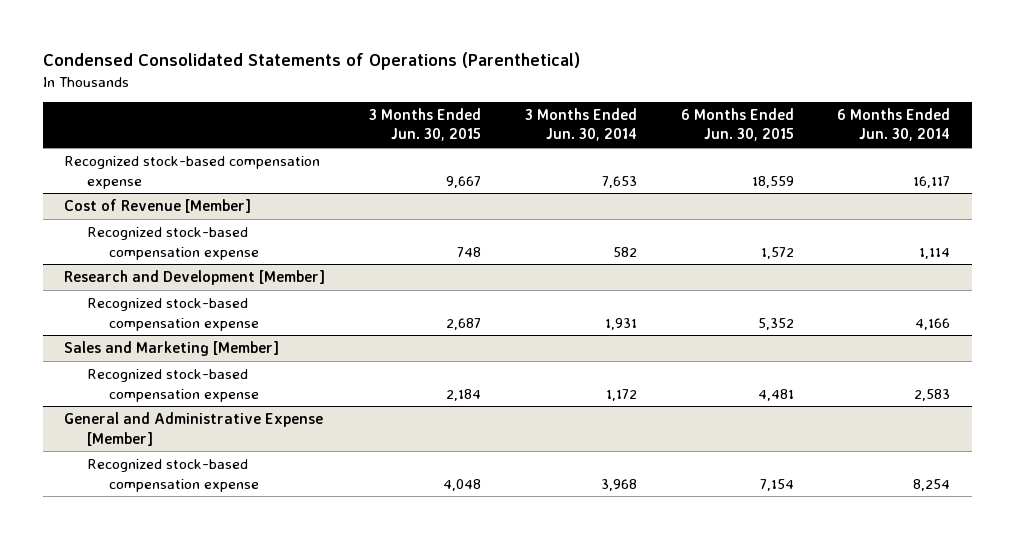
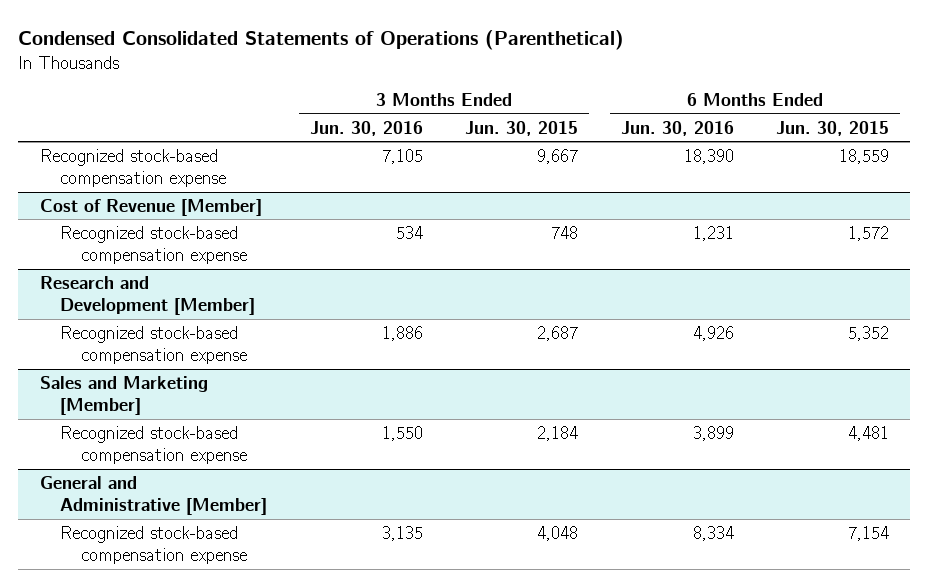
[524,108,637,142] 3 Months Ended Jun. 30, 2014 -> none
[837,108,951,142] 6 Months Ended Jun. 30, 2014 -> none
none -> [309,120,423,136] Jun. 30, 2016
none -> [620,120,734,136] Jun. 30, 2016
[64,412,324,446] General and Administrative Expense [Member] -> [39,475,268,516] General and Administrative [Member]

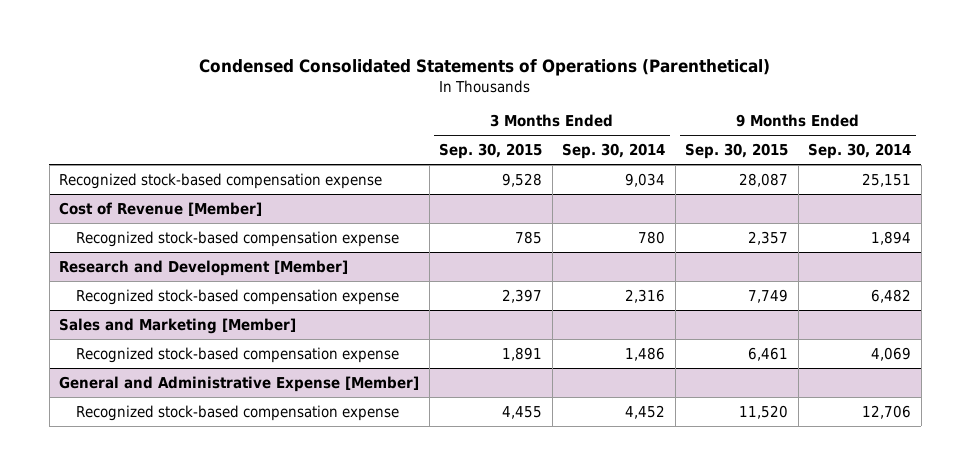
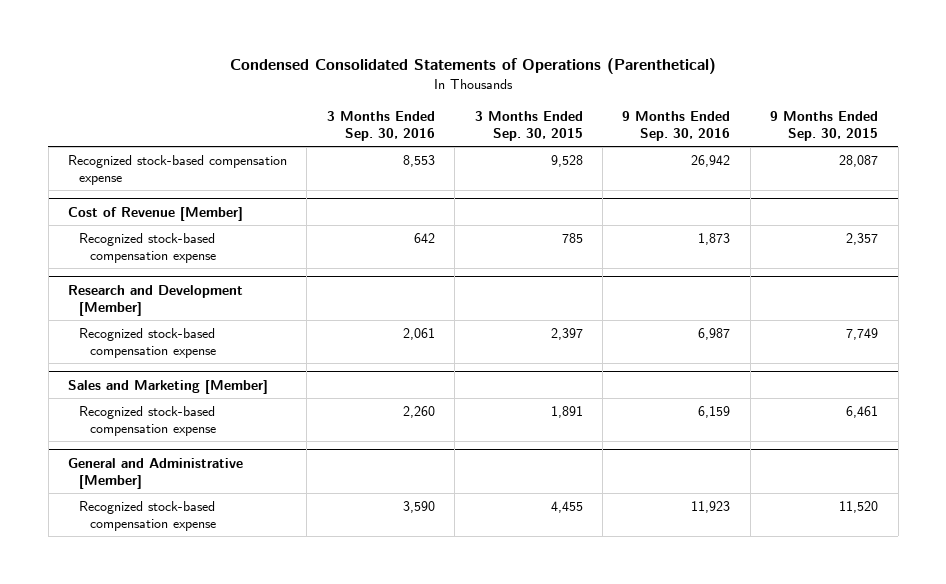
[562,143,666,160] Sep. 30, 2014 -> none
[808,143,912,160] Sep. 30, 2014 -> none
none -> [326,110,435,142] 3 Months Ended Sep. 30, 2016
none -> [622,110,731,142] 9 Months Ended Sep. 30, 2016
[59,375,420,392] General and Administrative Expense [Member] -> [67,457,243,489] General and Administrative [Member]

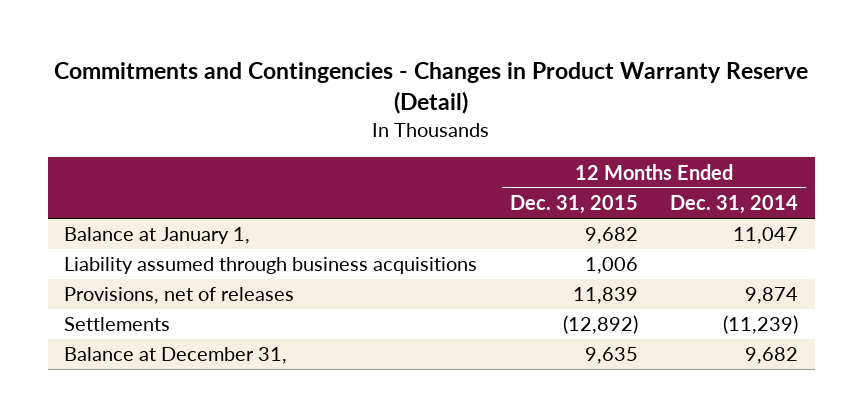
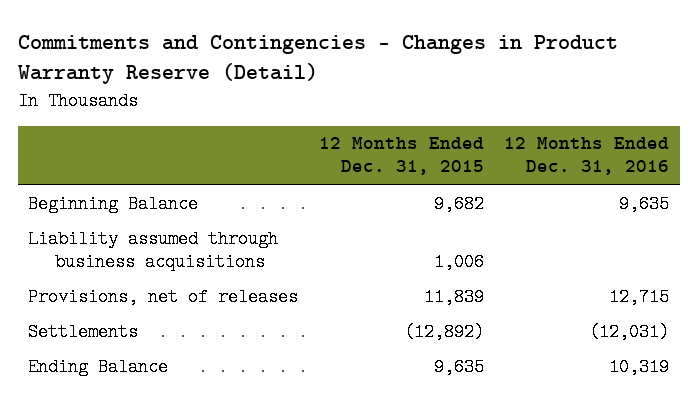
[670,195,799,215] Dec. 31, 2014 -> none
none -> [504,137,670,176] 12 Months Ended Dec. 31, 2016
[64,227,251,245] Balance at January 1, -> [28,194,199,213] Beginning Balance
[64,347,288,365] Balance at December 31, -> [28,357,169,376] Ending Balance

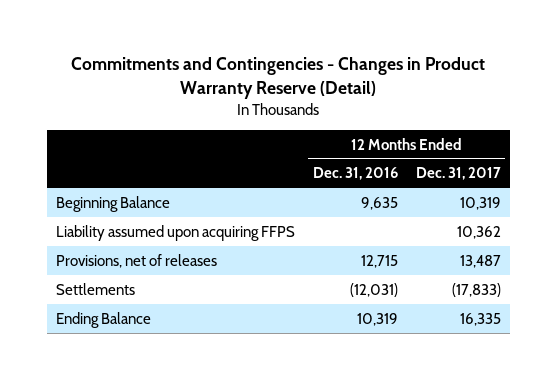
[318,137,484,176] 12 Months Ended Dec. 31, 2015 -> none
none -> [415,167,501,181] Dec. 31, 2017
[28,229,279,271] Liability assumed through business acquisitions -> [55,224,295,241] Liability assumed upon acquiring FFPS

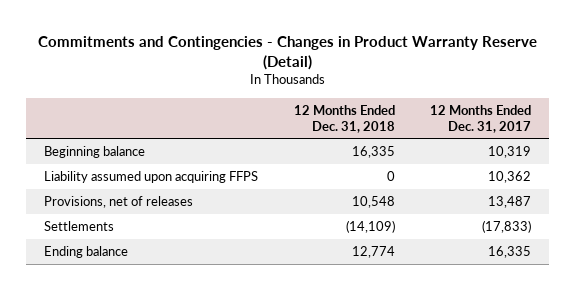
[312,167,398,181] Dec. 31, 2016 -> none
none -> [293,104,395,133] 12 Months Ended Dec. 31, 2018
[55,195,170,212] Beginning Balance -> [44,146,146,159] Beginning balance
[55,311,151,328] Ending Balance -> [44,246,129,259] Ending balance

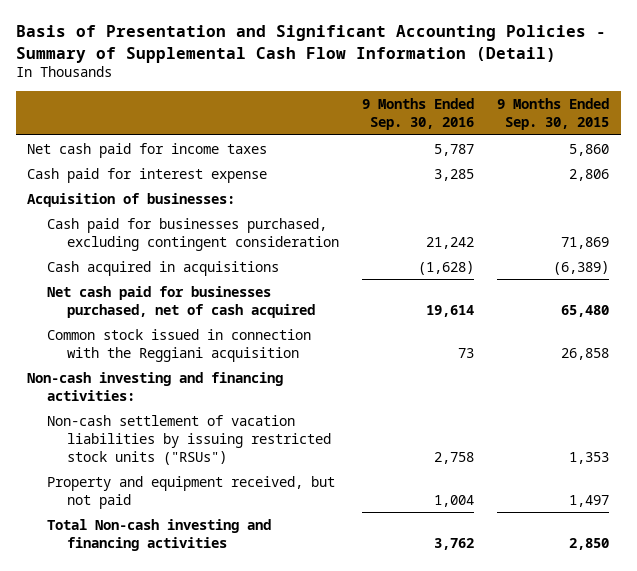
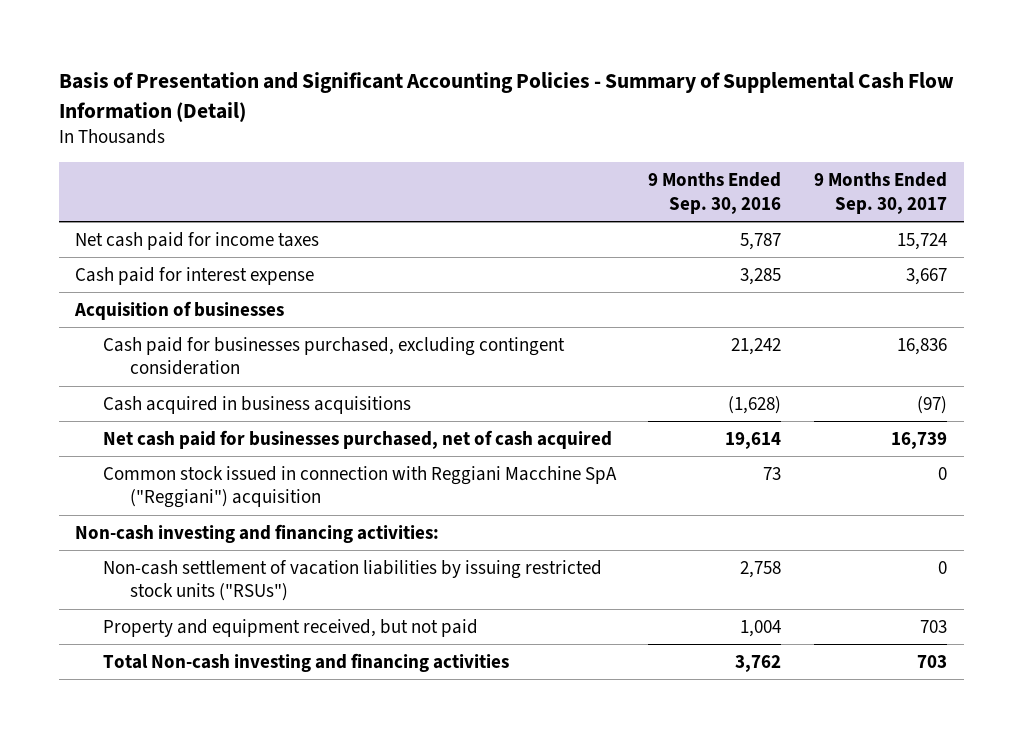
[497,97,610,130] 9 Months Ended Sep. 30, 2015 -> none
none -> [814,172,948,214] 9 Months Ended Sep. 30, 2017
[27,192,236,207] Acquisition of businesses: -> [74,300,285,320] Acquisition of businesses
[47,260,280,276] Cash acquired in acquisitions -> [102,395,411,414] Cash acquired in business acquisitions
[47,328,312,362] Common stock issued in connection with the Reggiani acquisition -> [102,465,617,509] Common stock issued in connection with Reggiani Macchine SpA ("Reggiani") acquisition

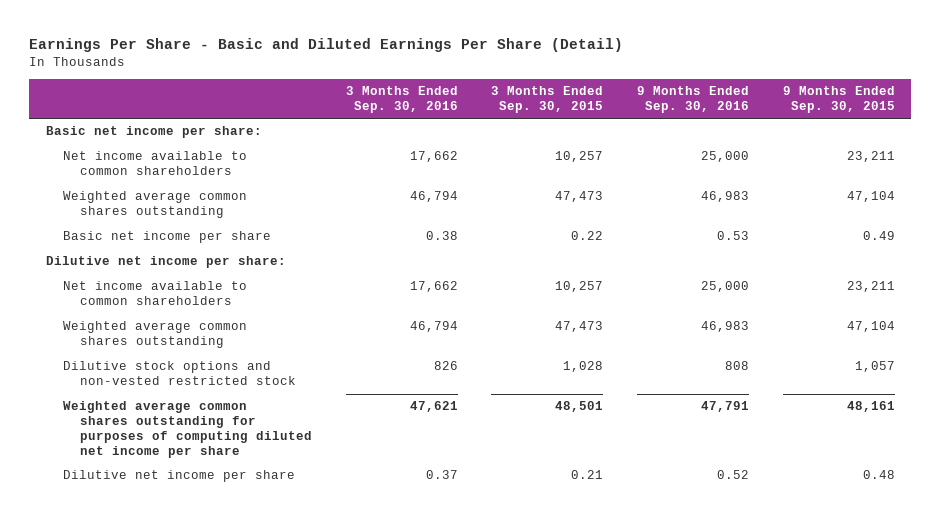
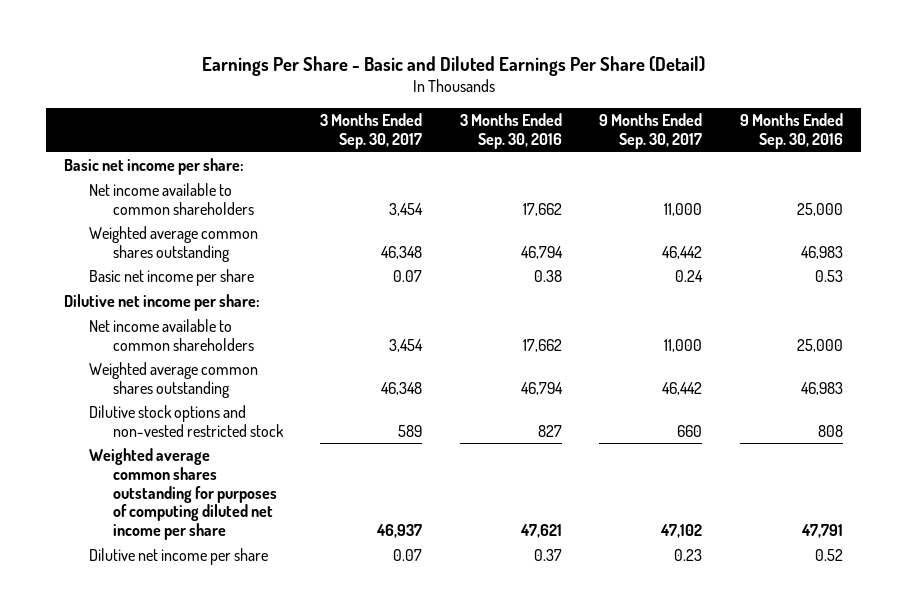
[491,86,604,113] 3 Months Ended Sep. 30, 2015 -> none
[782,86,895,113] 9 Months Ended Sep. 30, 2015 -> none
none -> [320,113,423,150] 3 Months Ended Sep. 30, 2017
none -> [599,113,703,150] 9 Months Ended Sep. 30, 2017
[433,361,458,371] 826 -> [537,424,562,437] 827

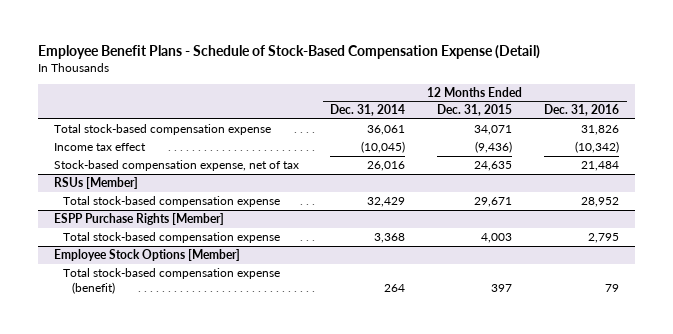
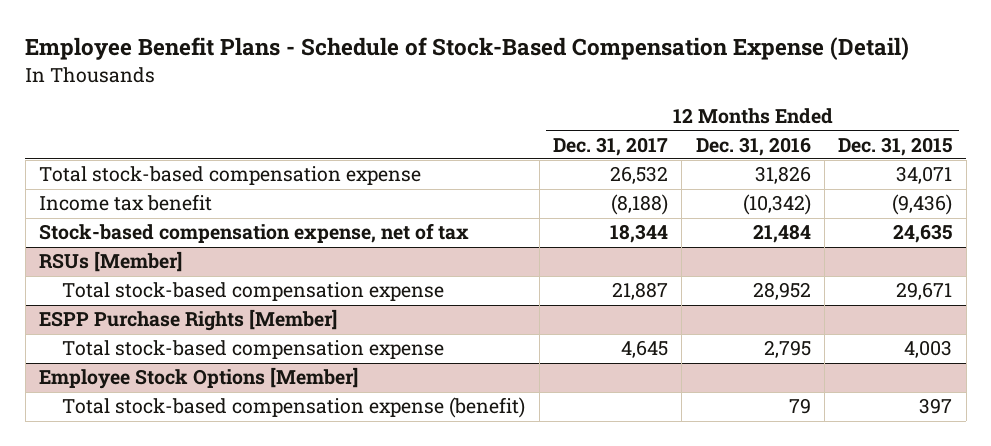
[330,104,406,117] Dec. 31, 2014 -> none
none -> [552,136,668,156] Dec. 31, 2017
[53,143,146,152] Income tax effect -> [38,194,212,212] Income tax benefit

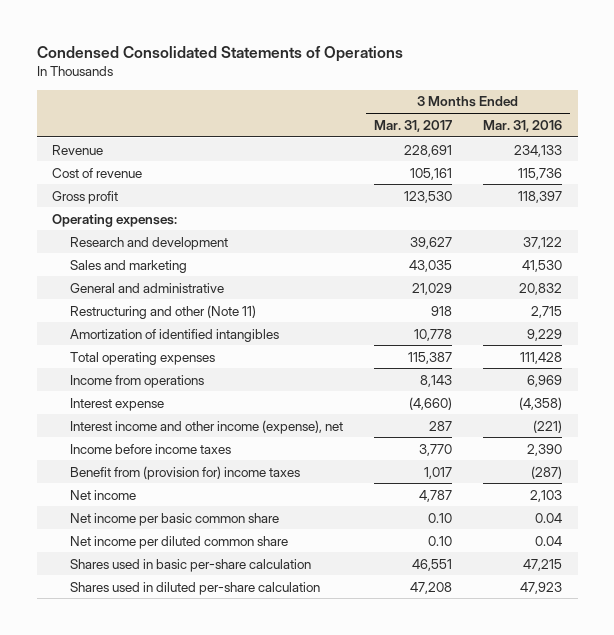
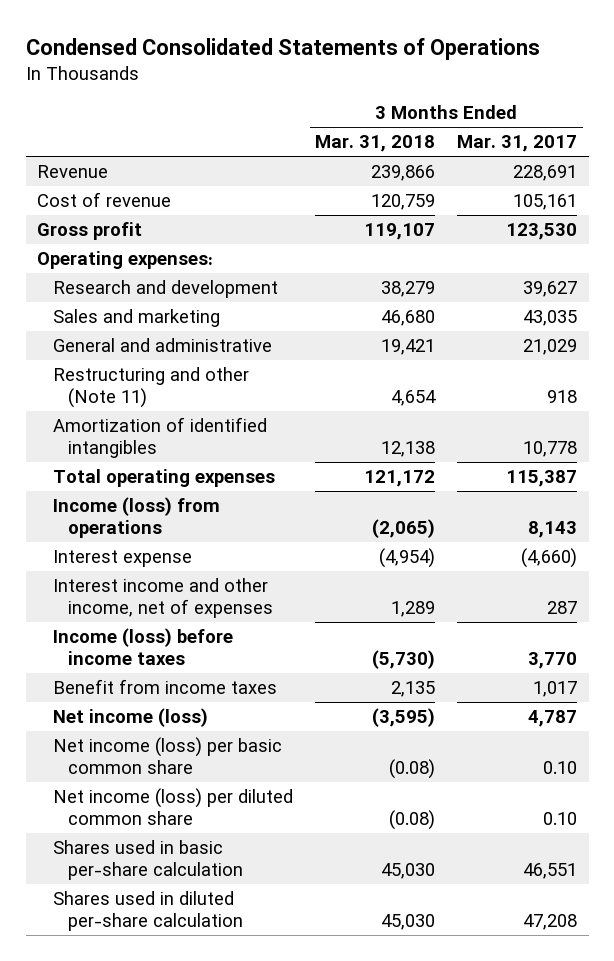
[483,119,563,132] Mar. 31, 2016 -> none
none -> [315,135,436,153] Mar. 31, 2018
[69,374,204,388] Income from operations -> [52,497,220,539] Income (loss) from operations
[69,419,343,434] Interest income and other income (expense), net -> [52,578,274,619] Interest income and other income, net of expenses
[69,443,231,454] Income before income taxes -> [52,628,233,666] Income (loss) before income taxes
[69,465,300,480] Benefit from (provision for) income taxes -> [52,679,277,695] Benefit from income taxes
[69,489,136,500] Net income -> [52,708,208,728] Net income (loss)
[69,512,279,526] Net income per basic common share -> [52,737,282,775] Net income (loss) per basic common share
[69,535,288,549] Net income per diluted common share -> [52,788,293,826] Net income (loss) per diluted common share

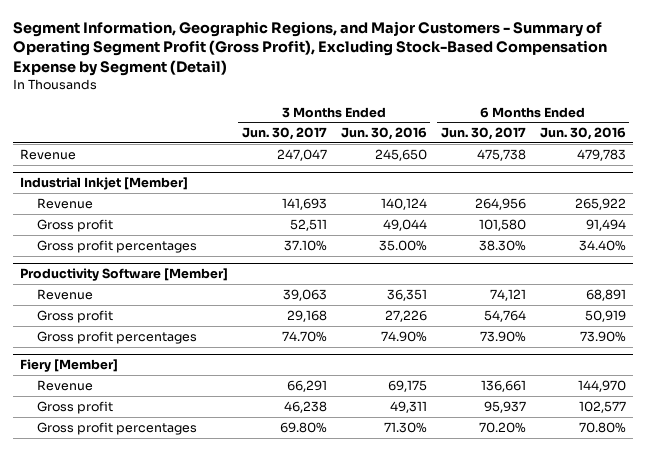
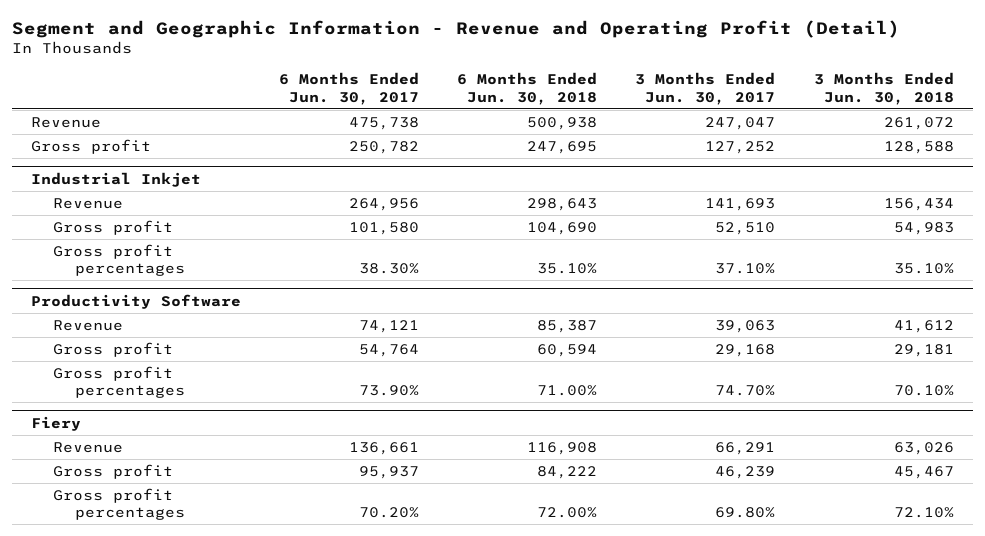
[13,20,608,76] Segment Information, Geographic Regions, and Major Customers - Summary of Operating Segment Profit (Gross Profit), Excluding Stock-Based Compensation Expense by Segment (Detail) -> [11,19,900,38] Segment and Geographic Information - Revenue and Operating Profit (Detail)
[340,127,427,141] Jun. 30, 2016 -> none
[539,127,626,141] Jun. 30, 2016 -> none
none -> [457,72,598,105] 6 Months Ended Jun. 30, 2018
none -> [813,72,954,105] 3 Months Ended Jun. 30, 2018
none -> [30,139,151,155] Gross profit
[19,177,188,191] Industrial Inkjet [Member] -> [30,171,201,187] Industrial Inkjet
[289,218,327,231] 52,511 -> [715,222,776,236] 52,510
[19,268,228,282] Productivity Software [Member] -> [30,293,241,309] Productivity Software
[19,359,118,373] Fiery [Member] -> [30,415,81,431] Fiery
[283,400,327,413] 46,238 -> [715,466,776,480] 46,239

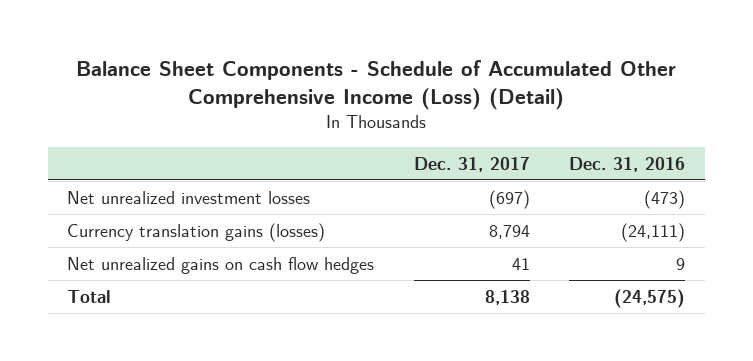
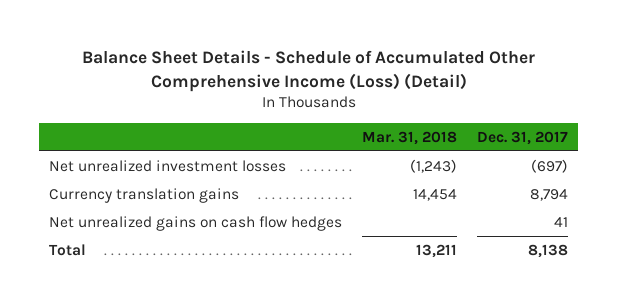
[76,59,677,110] Balance Sheet Components - Schedule of Accumulated Other Comprehensive Income (Loss) (Detail) -> [81,49,535,92] Balance Sheet Details - Schedule of Accumulated Other Comprehensive Income (Loss) (Detail)
[569,156,686,172] Dec. 31, 2016 -> none
none -> [362,130,458,145] Mar. 31, 2018
[67,222,326,242] Currency translation gains (losses) -> [48,187,239,203] Currency translation gains

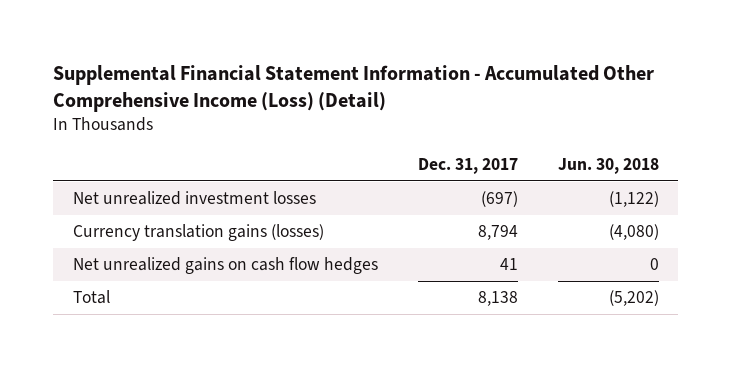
[81,49,535,92] Balance Sheet Details - Schedule of Accumulated Other Comprehensive Income (Loss) (Detail) -> [52,64,654,112] Supplemental Financial Statement Information - Accumulated Other Comprehensive Income (Loss) (Detail)
[362,130,458,145] Mar. 31, 2018 -> none
none -> [557,158,659,175] Jun. 30, 2018
[48,187,239,203] Currency translation gains -> [72,224,324,242] Currency translation gains (losses)

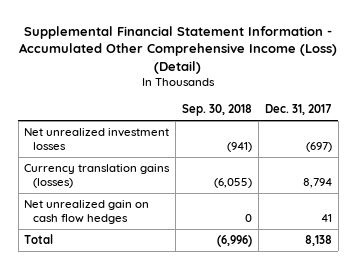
[557,158,659,175] Jun. 30, 2018 -> none
none -> [182,103,253,116] Sep. 30, 2018
[72,257,378,275] Net unrealized gains on cash flow hedges -> [24,200,150,224] Net unrealized gain on cash flow hedges

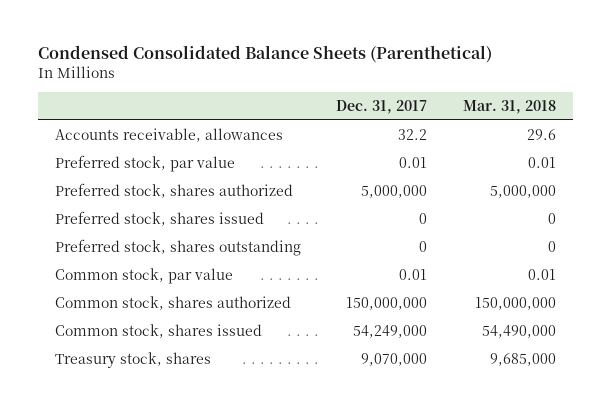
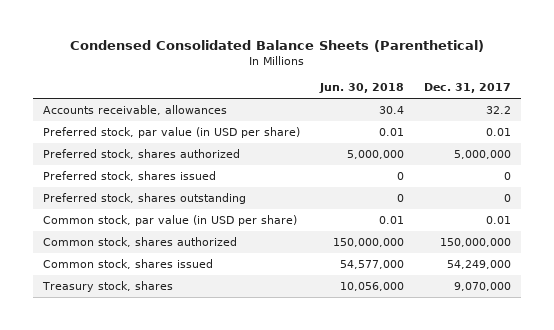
[462,100,556,115] Mar. 31, 2018 -> none
none -> [319,83,405,94] Jun. 30, 2018
[55,154,236,172] Preferred stock, par value -> [43,127,301,139] Preferred stock, par value (in USD per share)
[55,267,234,284] Common stock, par value -> [43,215,298,227] Common stock, par value (in USD per share)

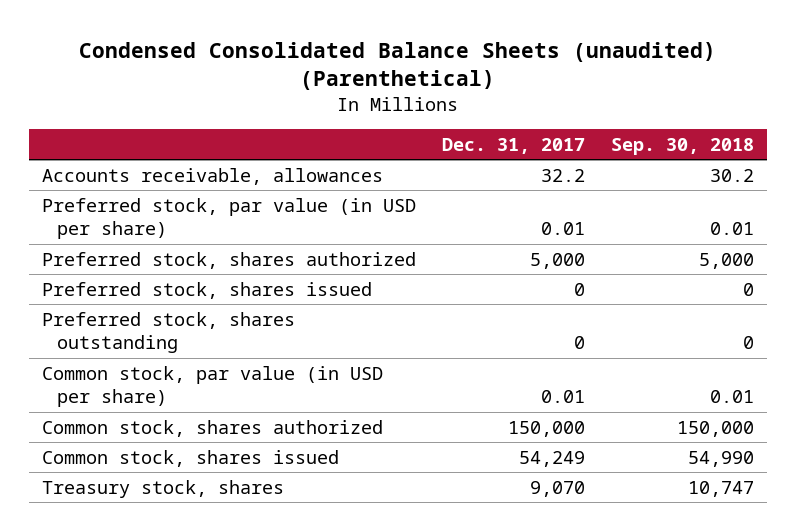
[70,40,485,53] Condensed Consolidated Balance Sheets (Parenthetical) -> [79,41,717,91] Condensed Consolidated Balance Sheets (unaudited) (Parenthetical)
[319,83,405,94] Jun. 30, 2018 -> none
none -> [610,137,754,155] Sep. 30, 2018
[454,150,512,160] 5,000,000 -> [530,252,586,269] 5,000
[440,238,512,248] 150,000,000 -> [508,420,586,437] 150,000
[447,260,512,270] 54,249,000 -> [519,450,586,467] 54,249
[454,282,512,292] 9,070,000 -> [530,480,586,497] 9,070

